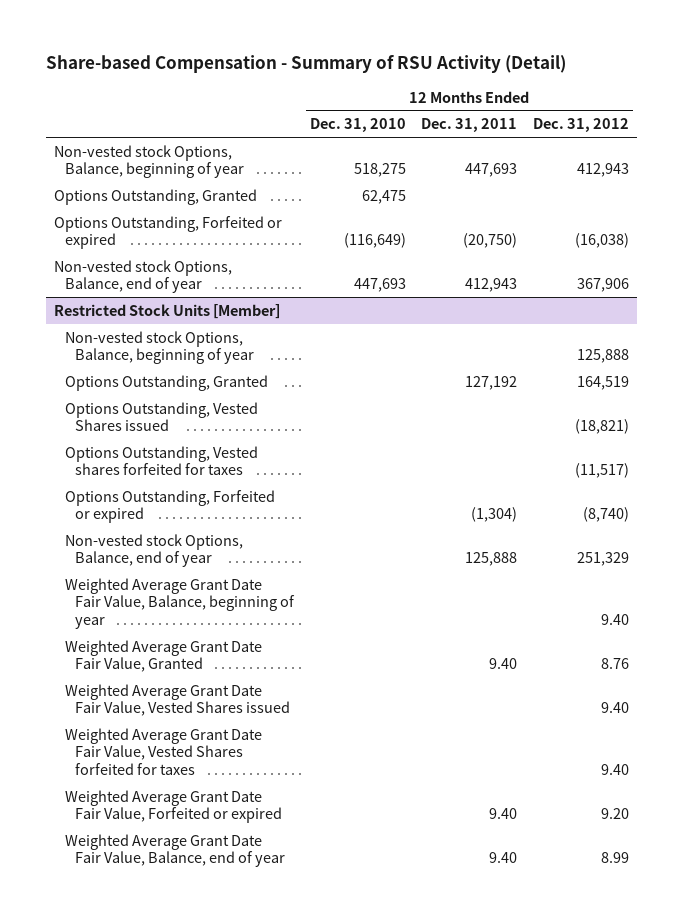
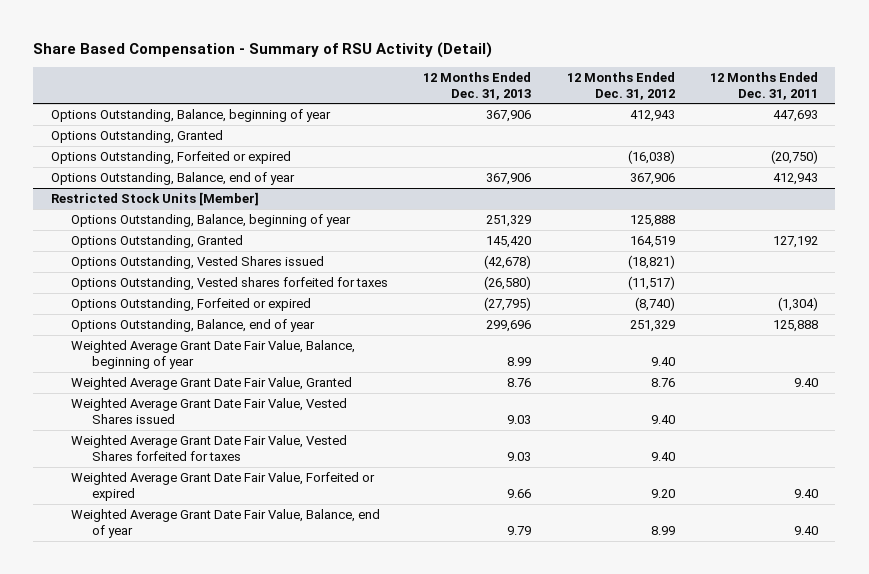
[46,55,567,74] Share-based Compensation - Summary of RSU Activity (Detail) -> [33,41,493,58] Share Based Compensation - Summary of RSU Activity (Detail)
[309,118,406,133] Dec. 31, 2010 -> none
none -> [423,71,532,100] 12 Months Ended Dec. 31, 2013
[54,144,244,179] Non-vested stock Options, Balance, beginning of year -> [50,109,331,123] Options Outstanding, Balance, beginning of year
[54,259,233,294] Non-vested stock Options, Balance, end of year -> [50,172,295,186] Options Outstanding, Balance, end of year
[64,330,255,365] Non-vested stock Options, Balance, beginning of year -> [71,214,352,228] Options Outstanding, Balance, beginning of year
[64,533,243,568] Non-vested stock Options, Balance, end of year -> [71,319,316,333] Options Outstanding, Balance, end of year

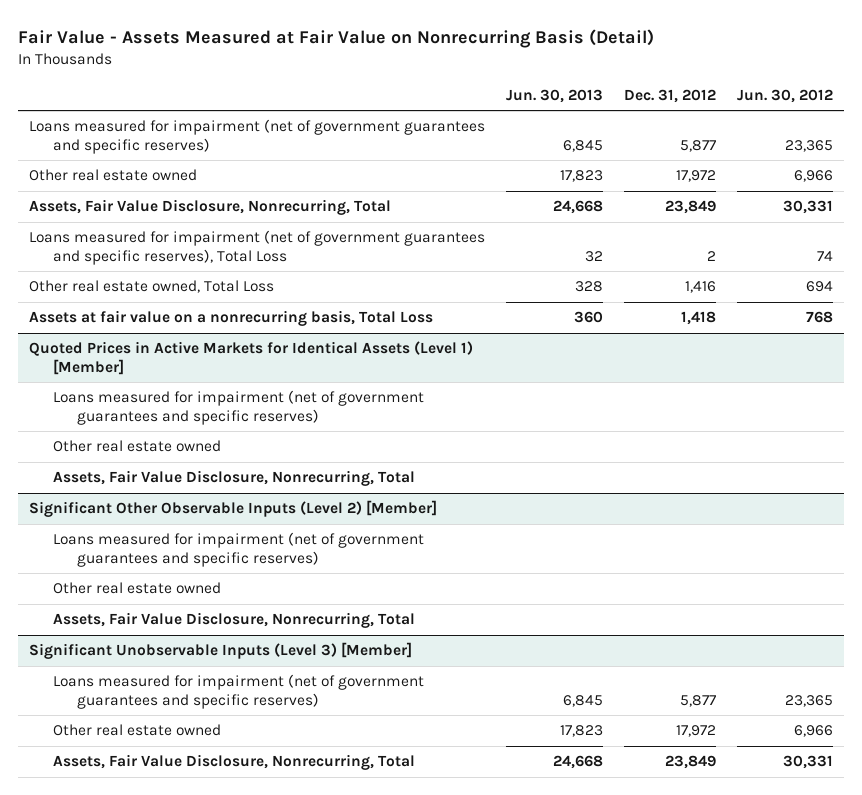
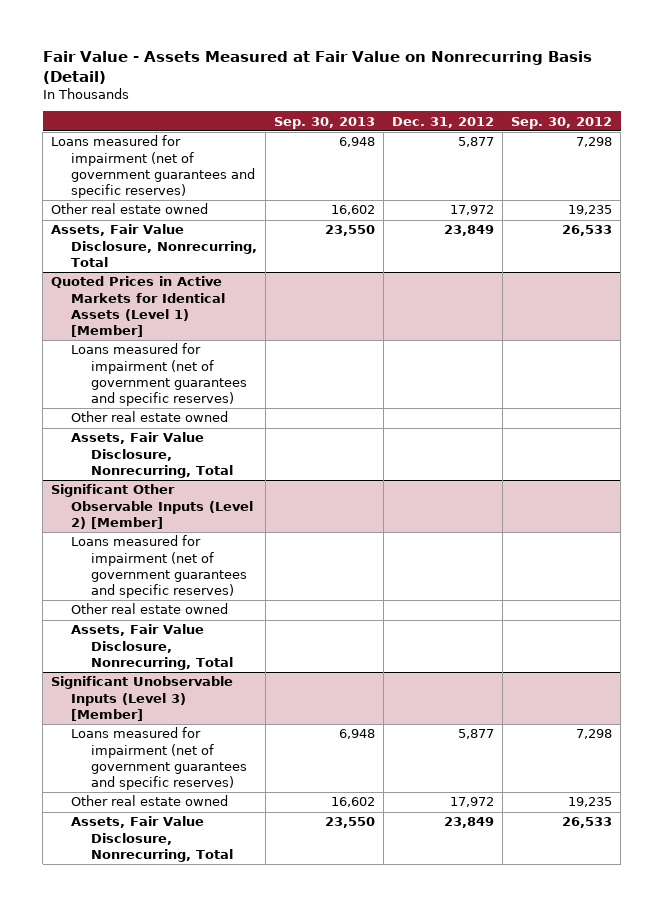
[506,88,604,103] Jun. 30, 2013 -> none
[737,88,834,103] Jun. 30, 2012 -> none
none -> [274,116,376,129] Sep. 30, 2013
none -> [511,116,613,129] Sep. 30, 2012
[29,230,486,266] Loans measured for impairment (net of government guarantees and specific reserves), Total Loss -> none
[29,280,275,294] Other real estate owned, Total Loss -> none
[29,310,434,327] Assets at fair value on a nonrecurring basis, Total Loss -> none

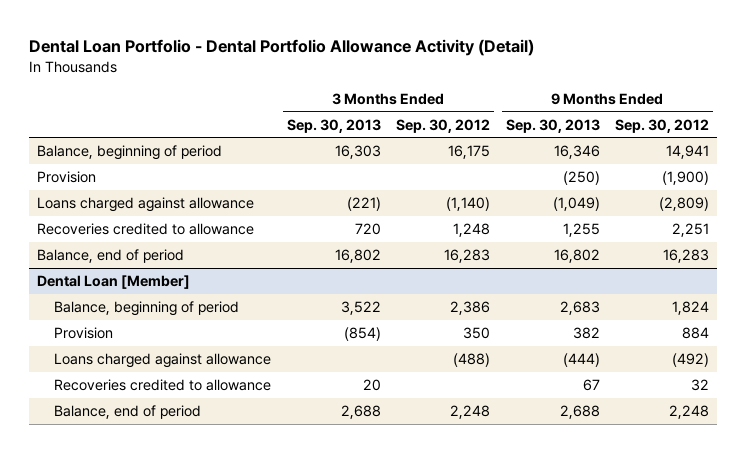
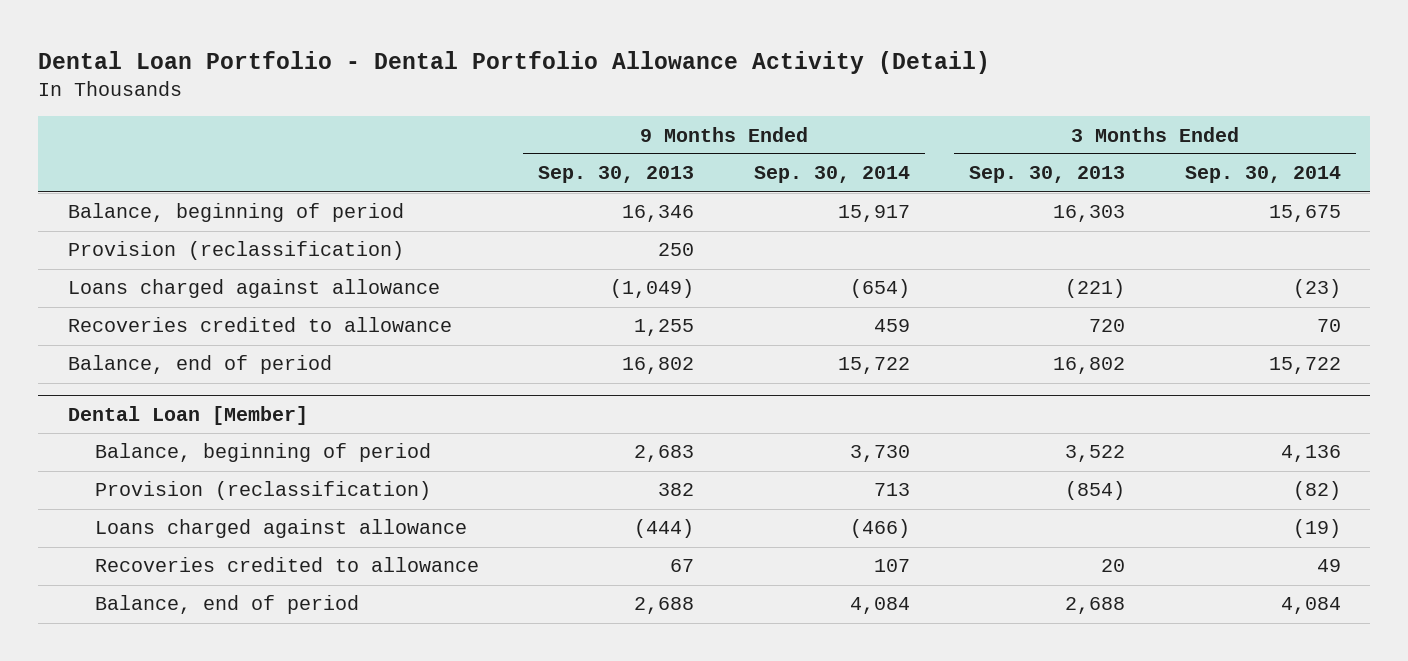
[396,118,491,133] Sep. 30, 2012 -> none
[615,118,710,133] Sep. 30, 2012 -> none
none -> [753,166,910,184] Sep. 30, 2014
none -> [1184,166,1341,184] Sep. 30, 2014
[37,170,97,183] Provision -> [67,241,404,261] Provision (reclassification)
[562,170,600,185] (250) -> [658,243,695,257] 250
[54,326,114,339] Provision -> [94,481,431,501] Provision (reclassification)

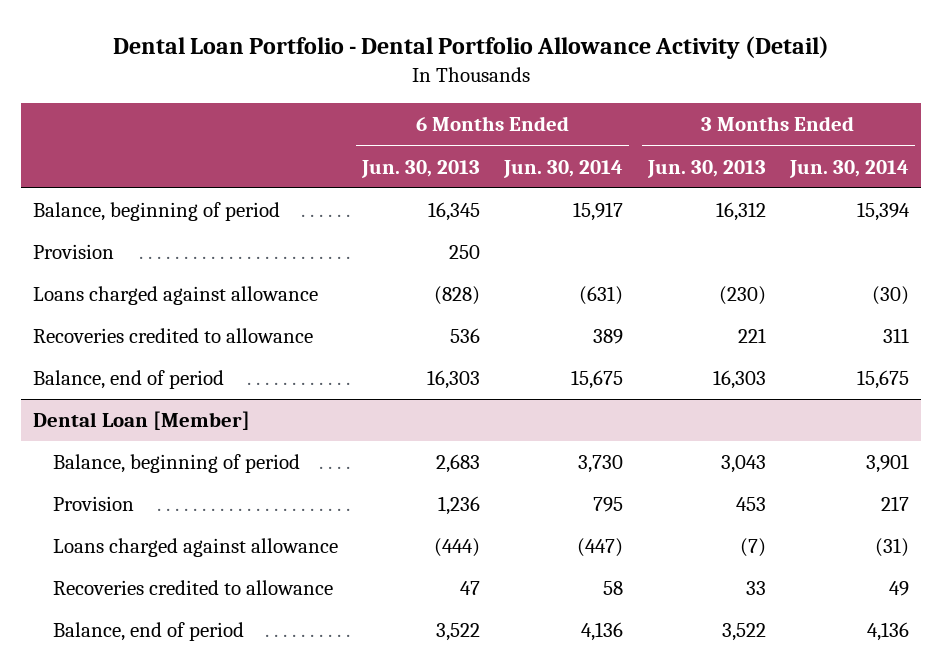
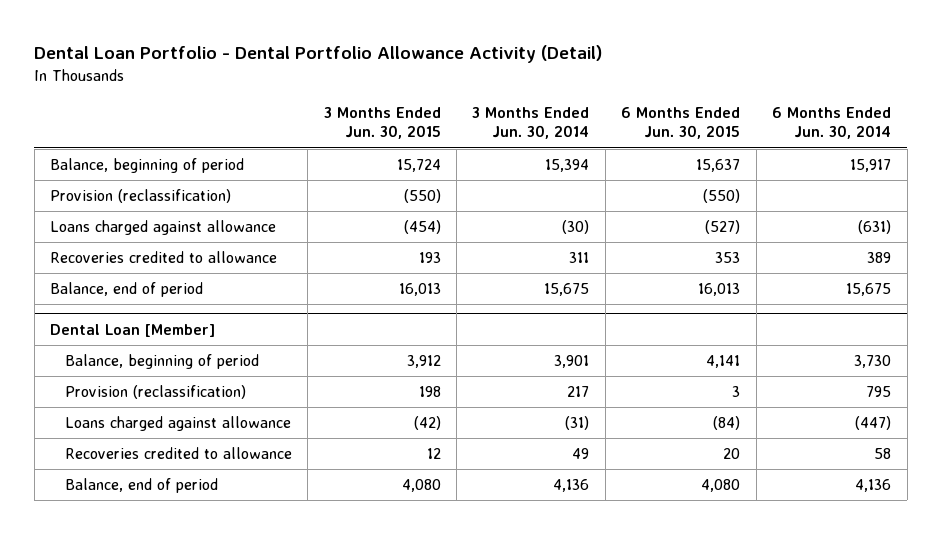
[360,159,480,178] Jun. 30, 2013 -> none
[646,159,766,178] Jun. 30, 2013 -> none
none -> [323,106,441,140] 3 Months Ended Jun. 30, 2015
none -> [621,106,741,140] 6 Months Ended Jun. 30, 2015
[33,244,115,260] Provision -> [50,188,232,203] Provision (reclassification)
[52,496,134,512] Provision -> [64,384,246,399] Provision (reclassification)

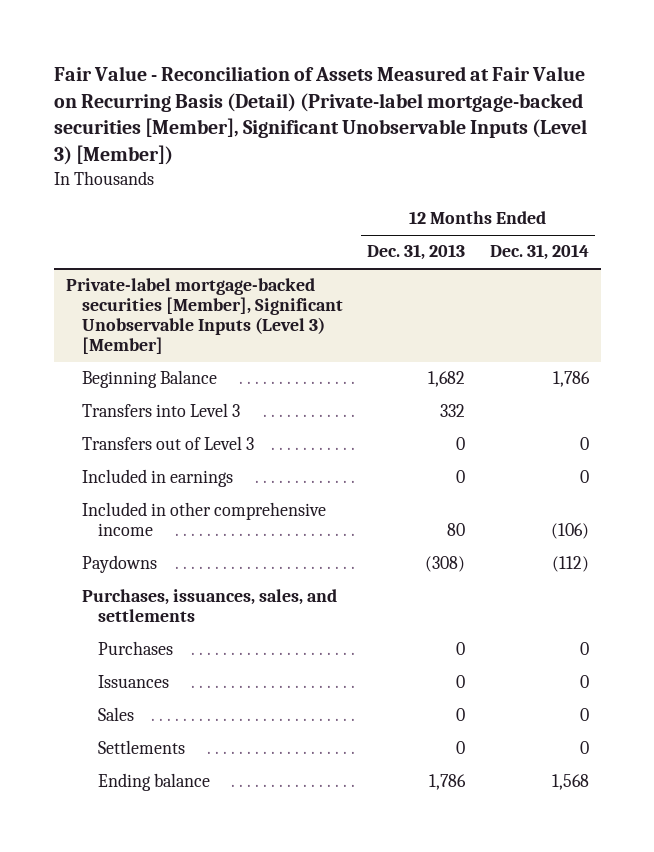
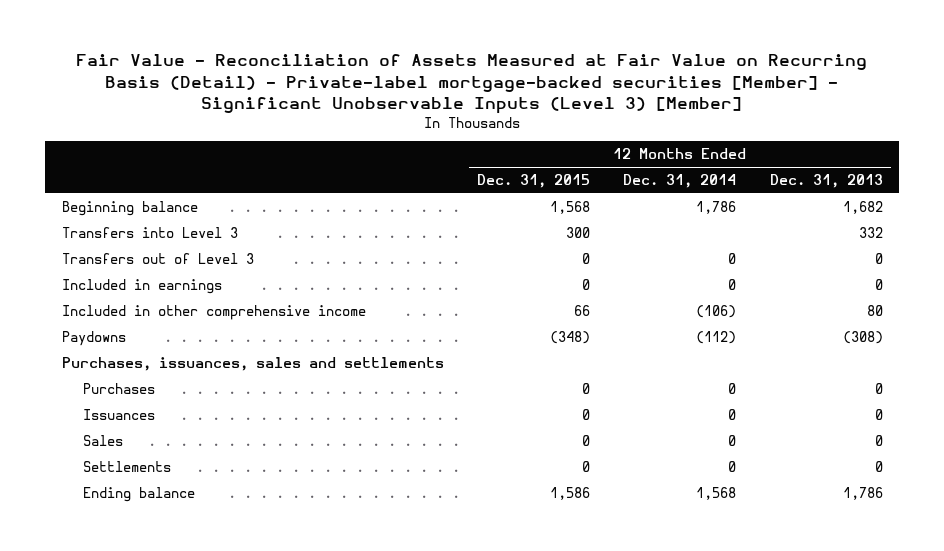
[53,65,587,166] Fair Value - Reconciliation of Assets Measured at Fair Value on Recurring Basis (Detail) (Private-label mortgage-backed securities [Member], Significant Unobservable Inputs (Level 3) [Member]) -> [76,54,868,114] Fair Value - Reconciliation of Assets Measured at Fair Value on Recurring Basis (Detail) - Private-label mortgage-backed securities [Member] - Significant Unobservable Inputs (Level 3) [Member]
none -> [476,174,590,189] Dec. 31, 2015
[65,278,344,355] Private-label mortgage-backed securities [Member], Significant Unobservable Inputs (Level 3) [Member] -> none
[82,370,218,389] Beginning Balance -> [61,201,198,217] Beginning balance
[82,589,338,623] Purchases, issuances, sales, and settlements -> [61,357,444,372] Purchases, issuances, sales and settlements

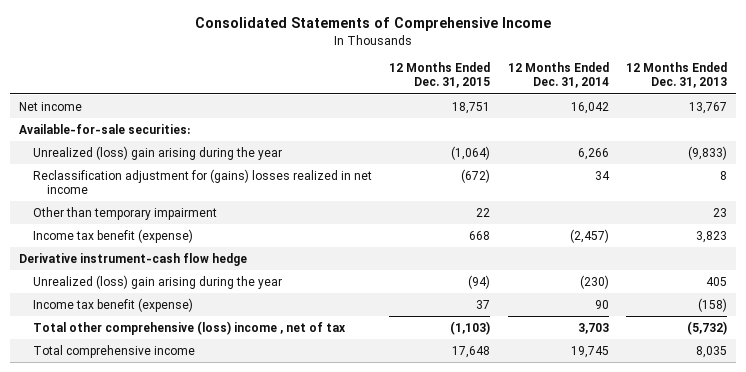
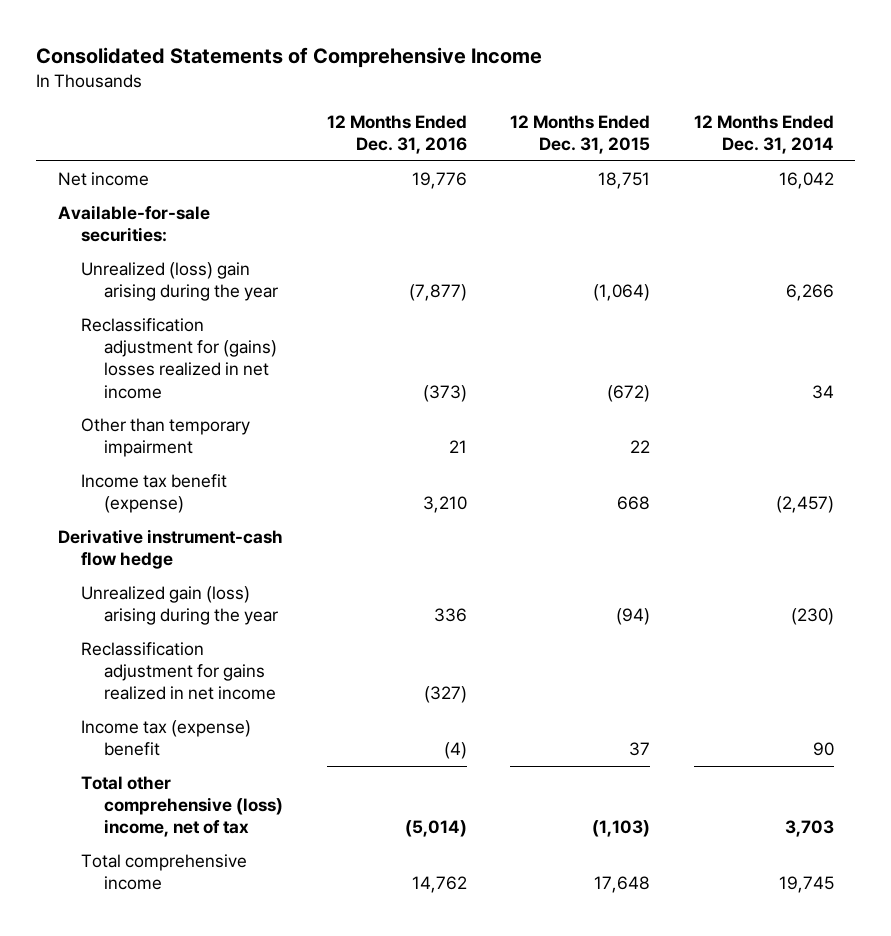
[626,62,728,89] 12 Months Ended Dec. 31, 2013 -> none
none -> [326,115,467,155] 12 Months Ended Dec. 31, 2016
[32,274,282,289] Unrealized (loss) gain arising during the year -> [80,586,279,626] Unrealized gain (loss) arising during the year
none -> [80,642,277,701] Reclassification adjustment for gains realized in net income
[32,297,193,312] Income tax benefit (expense) -> [80,720,251,757] Income tax (expense) benefit
[32,320,346,335] Total other comprehensive (loss) income , net of tax -> [80,776,284,838] Total other comprehensive (loss) income, net of tax

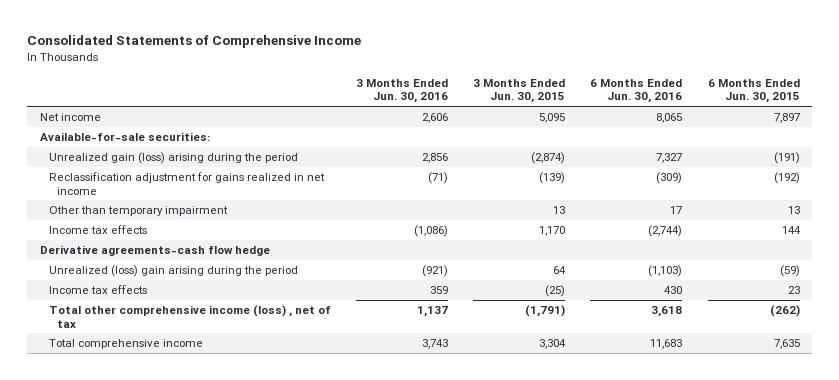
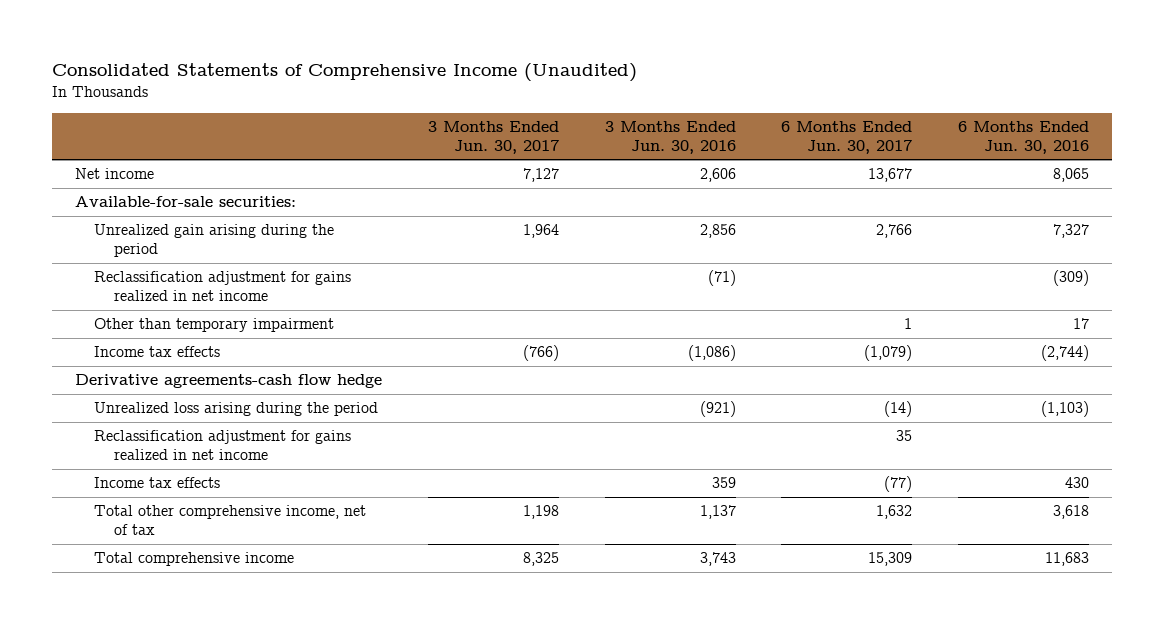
[27,35,362,49] Consolidated Statements of Comprehensive Income -> [52,63,638,83] Consolidated Statements of Comprehensive Income (Unaudited)
[473,78,566,104] 3 Months Ended Jun. 30, 2015 -> none
[707,78,800,104] 6 Months Ended Jun. 30, 2015 -> none
none -> [427,121,559,154] 3 Months Ended Jun. 30, 2017
none -> [781,121,913,154] 6 Months Ended Jun. 30, 2017
[48,152,298,165] Unrealized gain (loss) arising during the period -> [94,224,335,258] Unrealized gain arising during the period
[48,265,298,278] Unrealized (loss) gain arising during the period -> [94,402,379,417] Unrealized loss arising during the period
none -> [94,430,352,461] Reclassification adjustment for gains realized in net income
[48,305,331,328] Total other comprehensive income (loss) , net of tax -> [94,505,367,536] Total other comprehensive income, net of tax

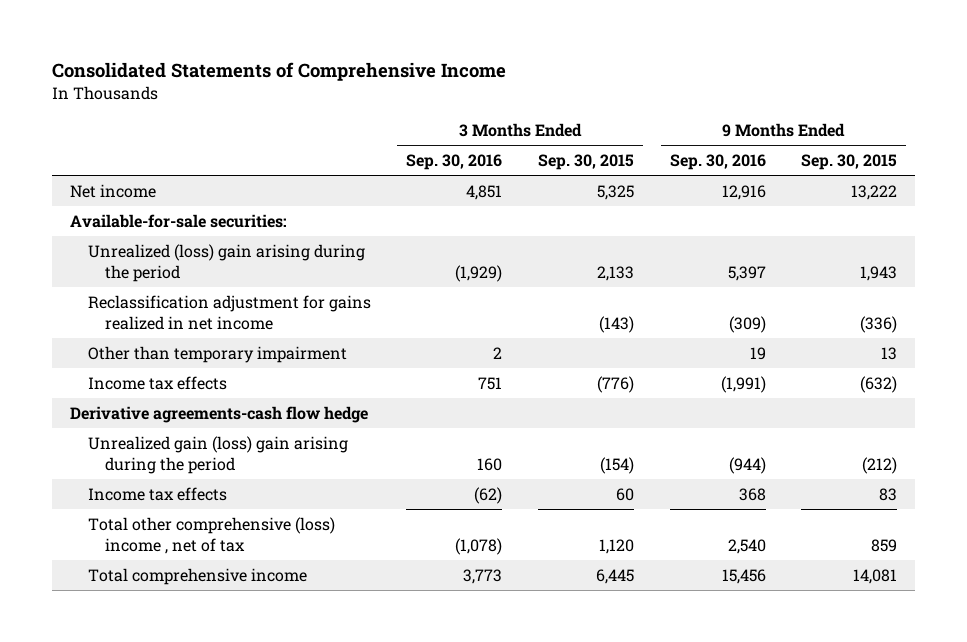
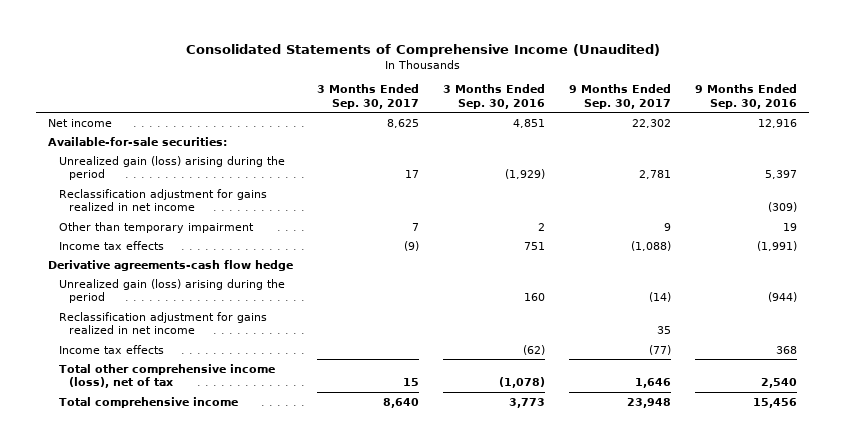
[51,61,506,81] Consolidated Statements of Comprehensive Income -> [185,43,660,57] Consolidated Statements of Comprehensive Income (Unaudited)
[537,154,634,171] Sep. 30, 2015 -> none
[801,154,898,171] Sep. 30, 2015 -> none
none -> [317,84,420,109] 3 Months Ended Sep. 30, 2017
none -> [569,84,672,109] 9 Months Ended Sep. 30, 2017
[87,243,365,282] Unrealized (loss) gain arising during the period -> [58,155,285,181] Unrealized gain (loss) arising during the period
[87,435,348,474] Unrealized gain (loss) gain arising during the period -> [58,278,285,304] Unrealized gain (loss) arising during the period
none -> [58,311,267,335] Reclassification adjustment for gains realized in net income
[87,516,335,554] Total other comprehensive (loss) income , net of tax -> [58,363,275,389] Total other comprehensive income (loss), net of tax

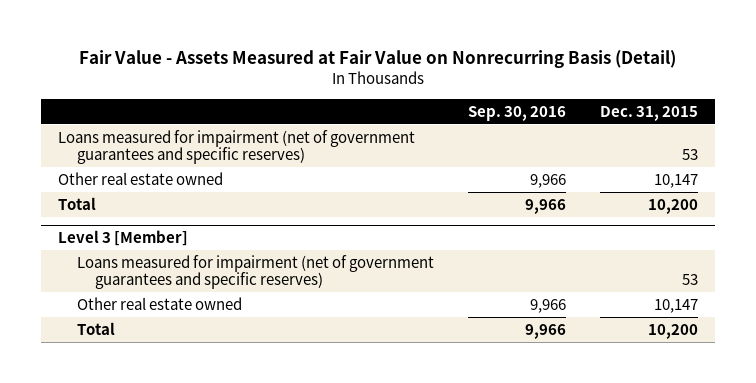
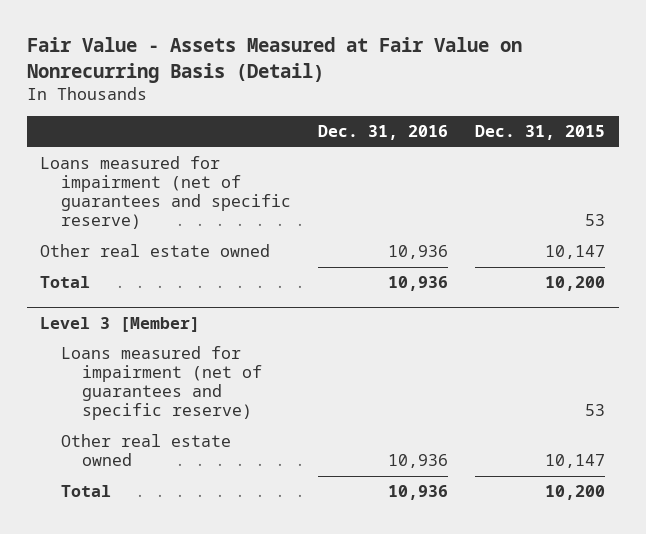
[467,105,566,121] Sep. 30, 2016 -> none
none -> [318,125,449,141] Dec. 31, 2016
[58,129,416,164] Loans measured for impairment (net of government guarantees and specific reserves) -> [40,156,292,230] Loans measured for impairment (net of guarantees and specific reserve)
[76,254,434,289] Loans measured for impairment (net of government guarantees and specific reserves) -> [61,346,263,421] Loans measured for impairment (net of guarantees and specific reserve)

